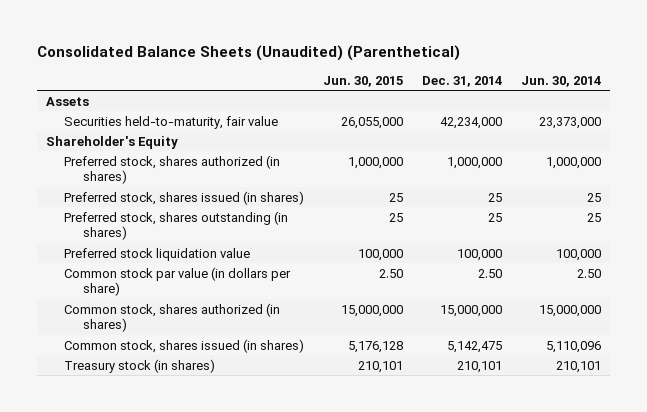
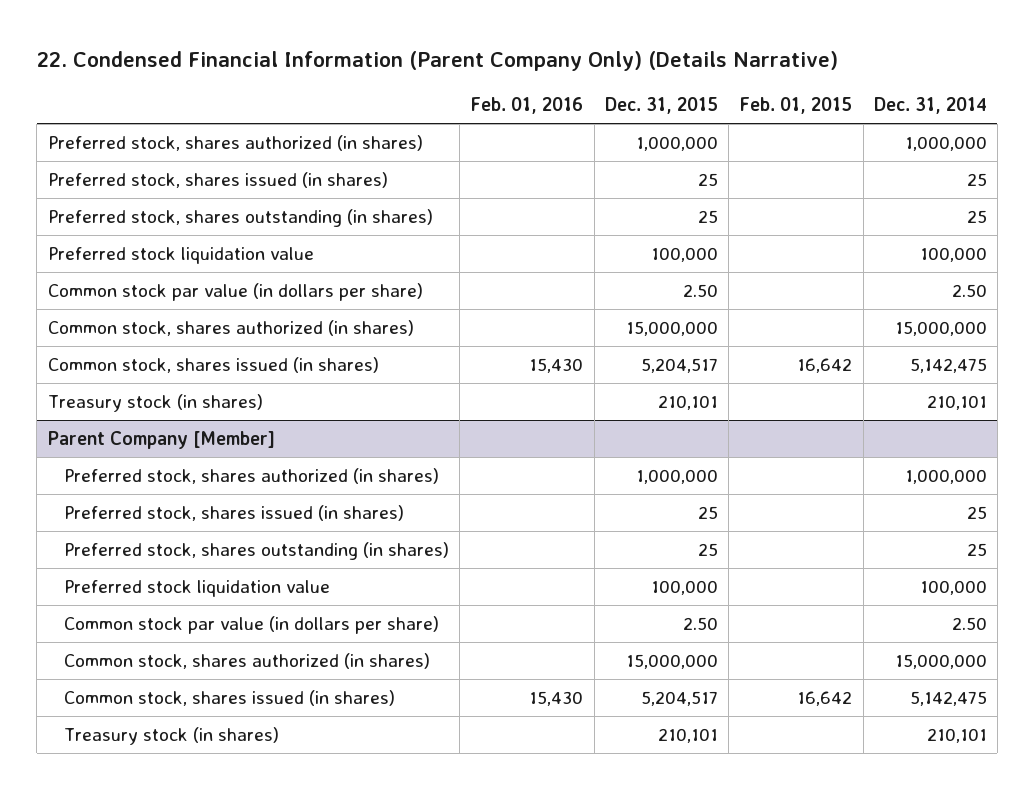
[36,45,460,62] Consolidated Balance Sheets (Unaudited) (Parenthetical) -> [36,50,838,71] 22. Condensed Financial Information (Parent Company Only) (Details Narrative)
[323,75,404,87] Jun. 30, 2015 -> none
[520,75,601,87] Jun. 30, 2014 -> none
none -> [470,96,584,114] Feb. 01, 2016
none -> [604,96,718,114] Dec. 31, 2015
none -> [739,96,853,114] Feb. 01, 2015
[46,96,90,106] Assets -> none
[64,115,279,129] Securities held-to-maturity, fair value -> none
[46,135,179,149] Shareholder's Equity -> none
none -> [47,431,275,450] Parent Company [Member]
none -> [64,468,440,485] Preferred stock, shares authorized (in shares)
none -> [64,505,405,522] Preferred stock, shares issued (in shares)
none -> [64,542,450,561] Preferred stock, shares outstanding (in shares)
none -> [64,580,331,598] Preferred stock liquidation value
none -> [64,616,440,635] Common stock par value (in dollars per share)
none -> [64,653,431,670] Common stock, shares authorized (in shares)
none -> [64,690,396,707] Common stock, shares issued (in shares)
none -> [64,727,280,746] Treasury stock (in shares)

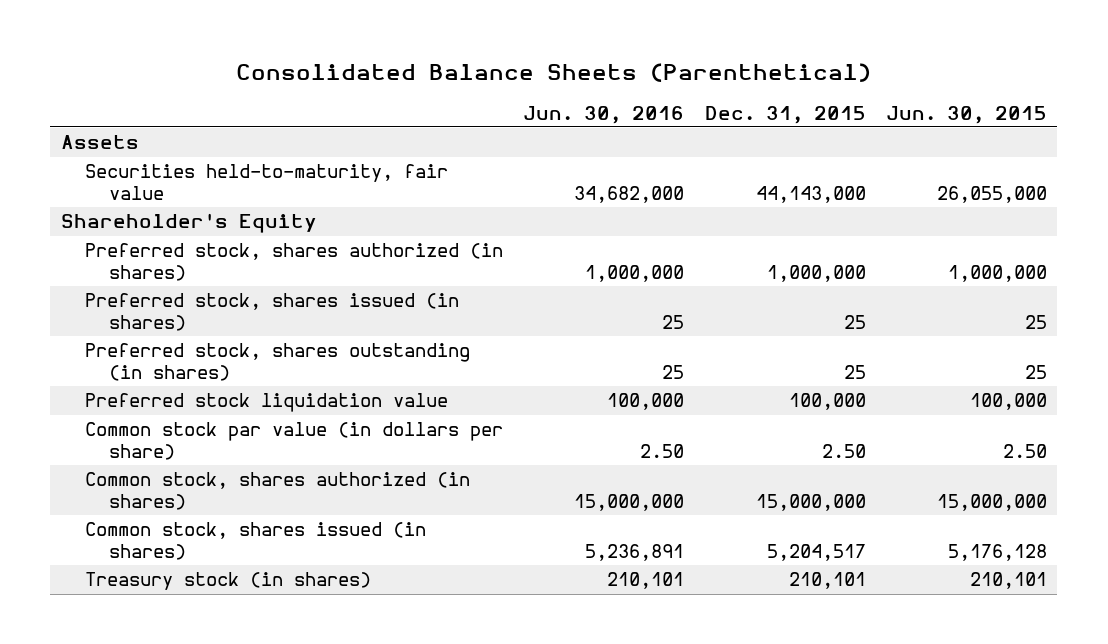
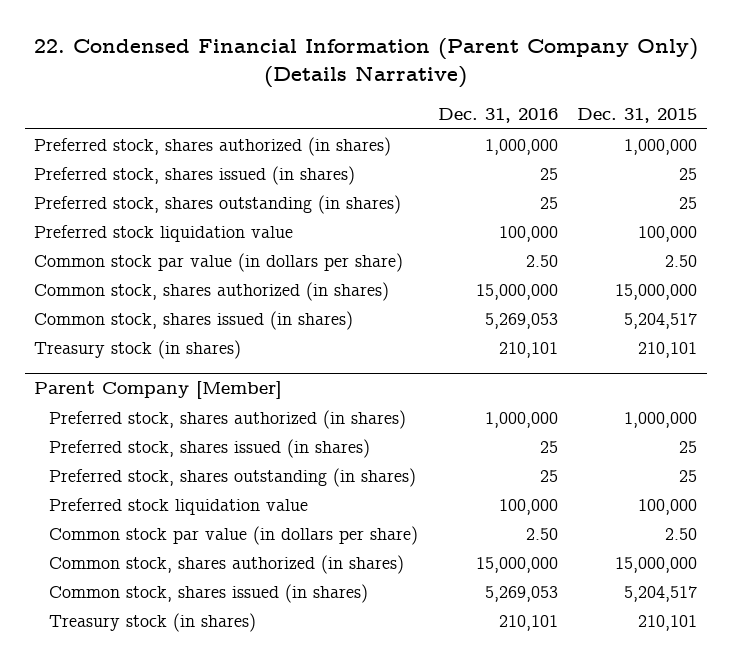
[235,62,871,82] Consolidated Balance Sheets (Parenthetical) -> [33,37,698,89] 22. Condensed Financial Information (Parent Company Only) (Details Narrative)
[523,105,685,124] Jun. 30, 2016 -> none
[886,105,1048,124] Jun. 30, 2015 -> none
none -> [437,108,558,124] Dec. 31, 2016
[60,135,139,150] Assets -> none
[84,164,448,201] Securities held-to-maturity, fair value -> none
[60,213,317,234] Shareholder's Equity -> none
none -> [34,381,283,400] Parent Company [Member]
none -> [49,409,407,429] Preferred stock, shares authorized (in shares)
none -> [49,438,371,458] Preferred stock, shares issued (in shares)
none -> [49,467,417,487] Preferred stock, shares outstanding (in shares)
none -> [49,497,309,515] Preferred stock liquidation value
none -> [49,525,419,545] Common stock par value (in dollars per share)
none -> [49,554,405,574] Common stock, shares authorized (in shares)
none -> [49,583,369,603] Common stock, shares issued (in shares)
none -> [49,612,257,632] Treasury stock (in shares)

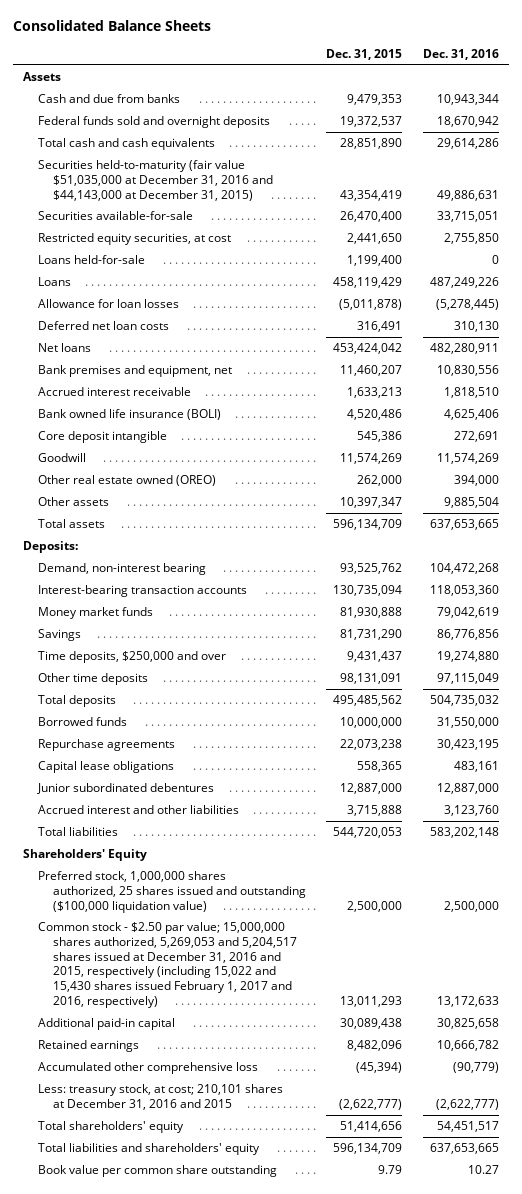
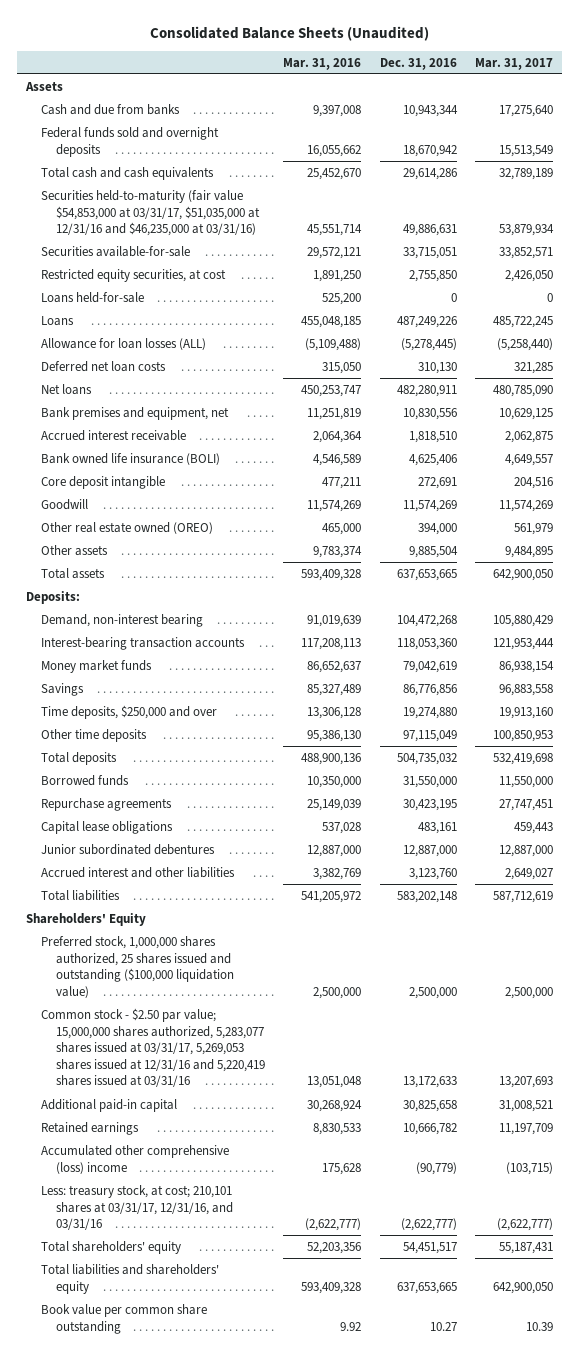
[13,19,212,31] Consolidated Balance Sheets -> [149,25,429,41] Consolidated Balance Sheets (Unaudited)
[326,48,403,60] Dec. 31, 2015 -> none
none -> [283,57,362,70] Mar. 31, 2016
none -> [475,57,554,70] Mar. 31, 2017
[38,160,273,201] Securities held-to-maturity (fair value $51,035,000 at December 31, 2016 and $44,143,000 at December 31, 2015) -> [41,189,260,237] Securities held-to-maturity (fair value $54,853,000 at 03/31/17, $51,035,000 at 12/31/16 and $46,235,000 at 03/31/16)
[38,299,180,309] Allowance for loan losses -> [41,337,207,350] Allowance for loan losses (ALL)
[38,922,297,1008] Common stock - $2.50 par value; 15,000,000 shares authorized, 5,269,053 and 5,204,517 shares issued at December 31, 2016 and 2015, respectively (including 15,022 and 15,430 shares issued February 1, 2017 and 2016, respectively) -> [41,1007,265,1088] Common stock - $2.50 par value; 15,000,000 shares authorized, 5,283,077 shares issued at 03/31/17, 5,269,053 shares issued at 12/31/16 and 5,220,419 shares issued at 03/31/16
[38,1062,259,1075] Accumulated other comprehensive loss -> [41,1144,230,1174] Accumulated other comprehensive (loss) income
[38,1084,284,1110] Less: treasury stock, at cost; 210,101 shares at December 31, 2016 and 2015 -> [41,1184,233,1231] Less: treasury stock, at cost; 210,101 shares at 03/31/17, 12/31/16, and 03/31/16

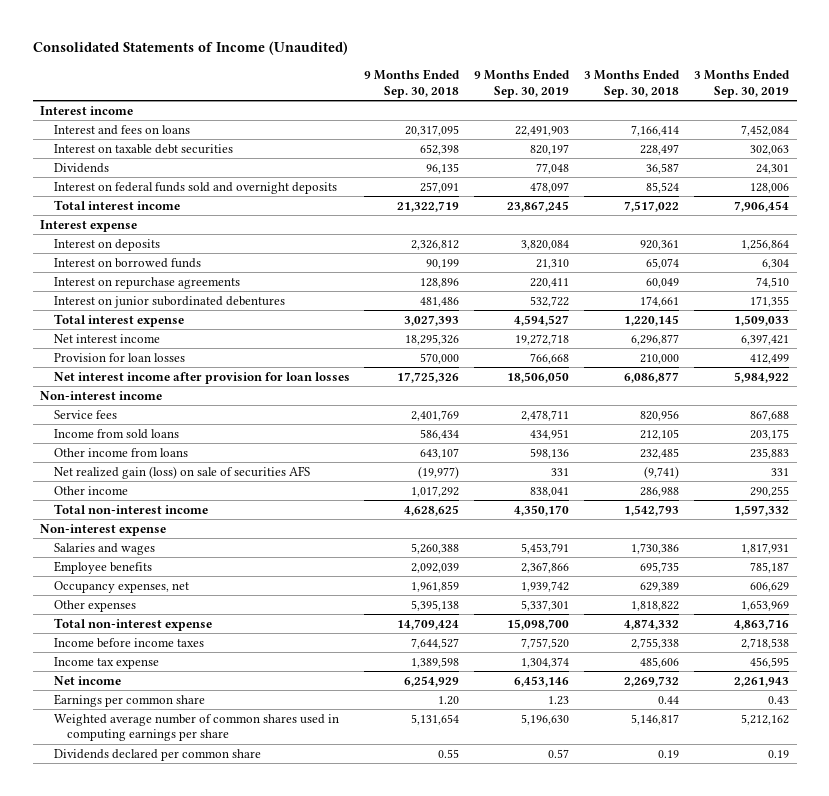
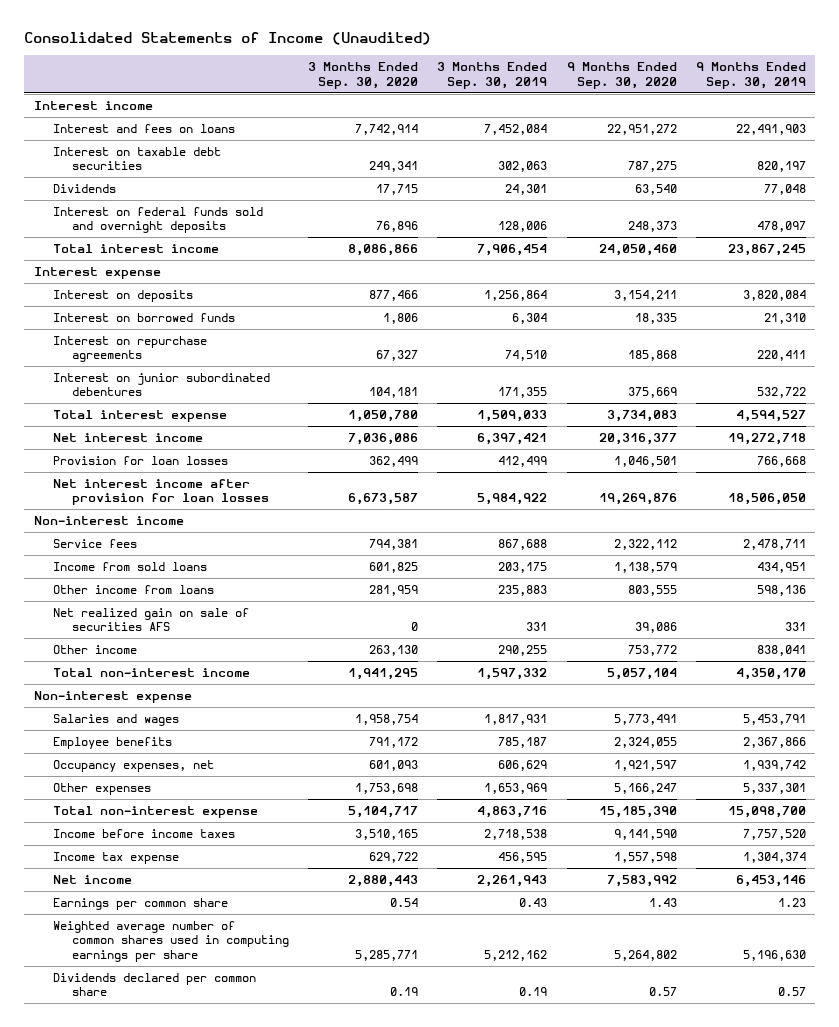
[364,68,461,98] 9 Months Ended Sep. 30, 2018 -> none
[584,68,681,98] 3 Months Ended Sep. 30, 2018 -> none
none -> [308,62,419,89] 3 Months Ended Sep. 30, 2020
none -> [566,62,677,89] 9 Months Ended Sep. 30, 2020
[53,465,310,479] Net realized gain (loss) on sale of securities AFS -> [52,608,249,632] Net realized gain on sale of securities AFS

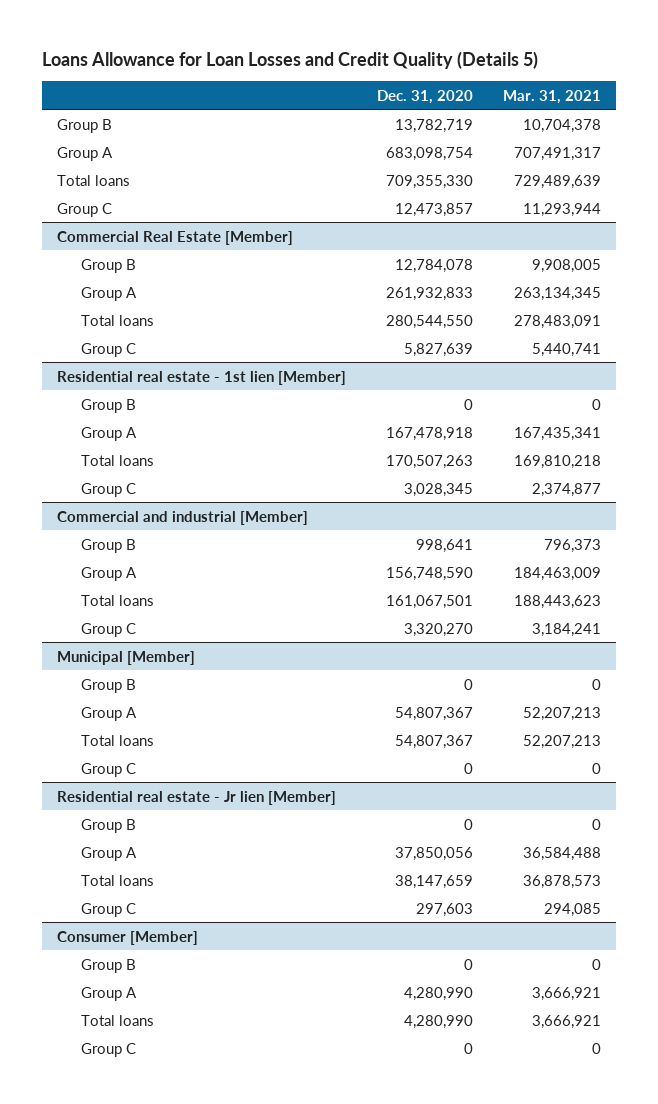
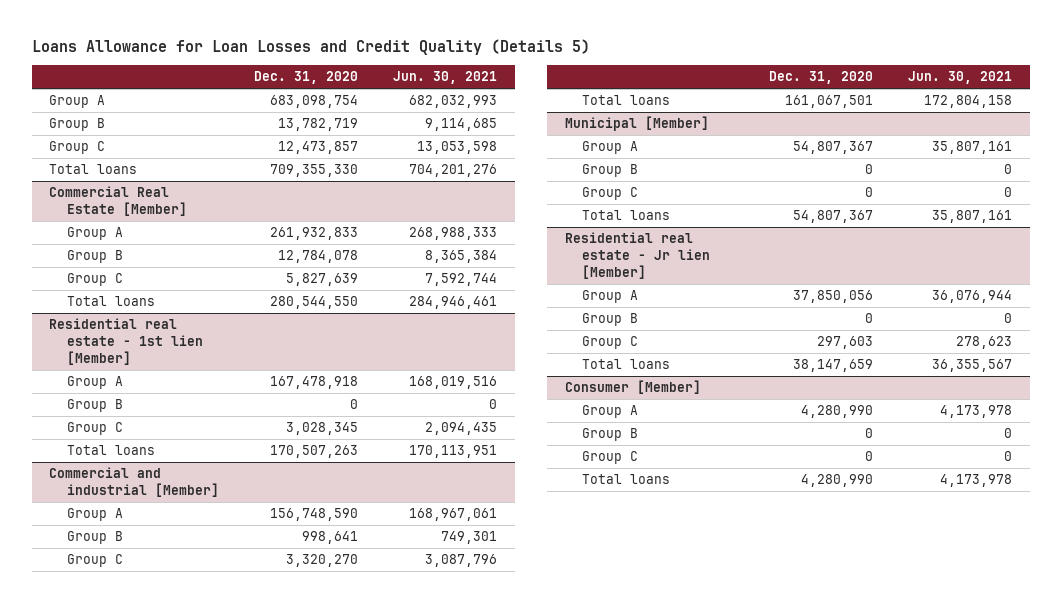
[503,89,602,104] Mar. 31, 2021 -> none
none -> [393,71,498,85] Jun. 30, 2021
[57,118,113,133] Group B -> [49,118,106,132] Group B
[57,174,131,186] Total loans -> [49,164,138,175] Total loans
[80,258,136,273] Group B -> [66,250,123,264] Group B
[80,314,154,326] Total loans -> [66,296,155,307] Total loans
[80,398,136,413] Group B -> [66,399,123,413] Group B
[80,454,154,466] Total loans -> [66,445,155,456] Total loans
[80,538,136,553] Group B -> [66,531,123,545] Group B
[80,594,154,606] Total loans -> [581,95,670,106] Total loans
[80,678,136,693] Group B -> [581,164,638,178] Group B
[80,734,154,746] Total loans -> [581,210,670,221] Total loans
[80,818,136,833] Group B -> [581,313,638,327] Group B
[80,874,154,886] Total loans -> [581,359,670,370] Total loans
[80,958,136,973] Group B -> [581,428,638,442] Group B
[80,1014,154,1026] Total loans -> [581,474,670,485] Total loans

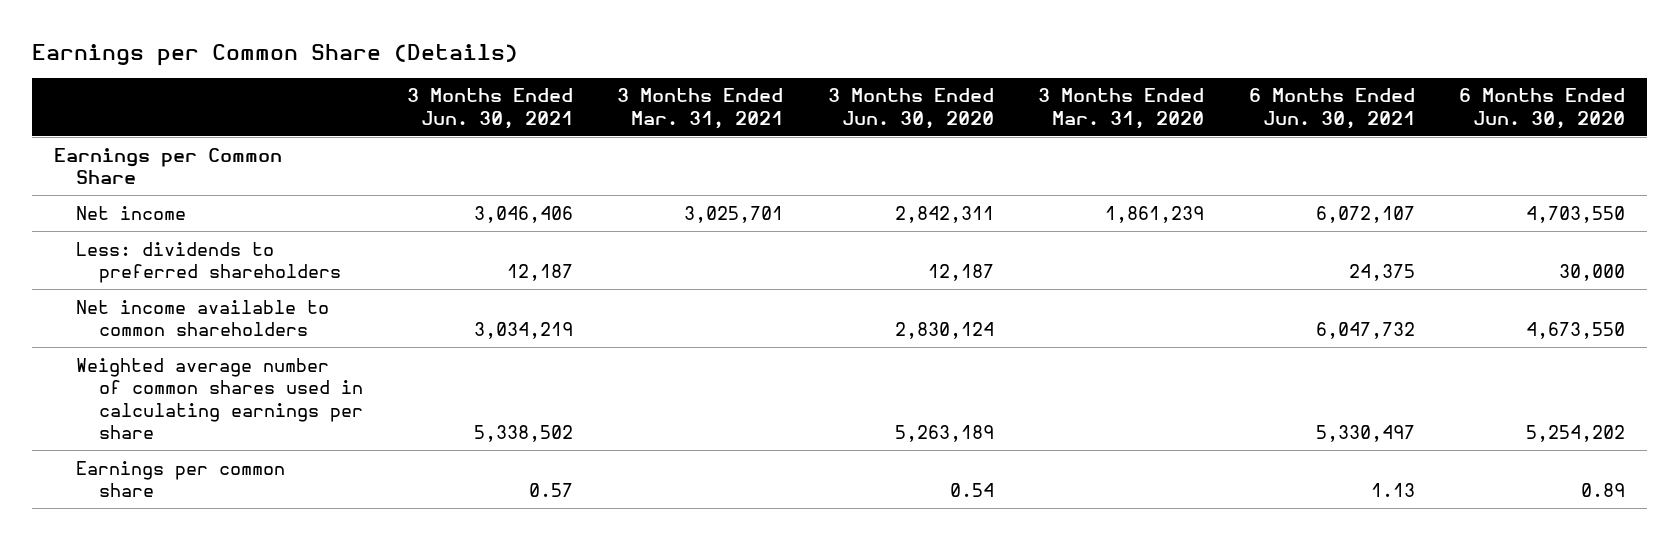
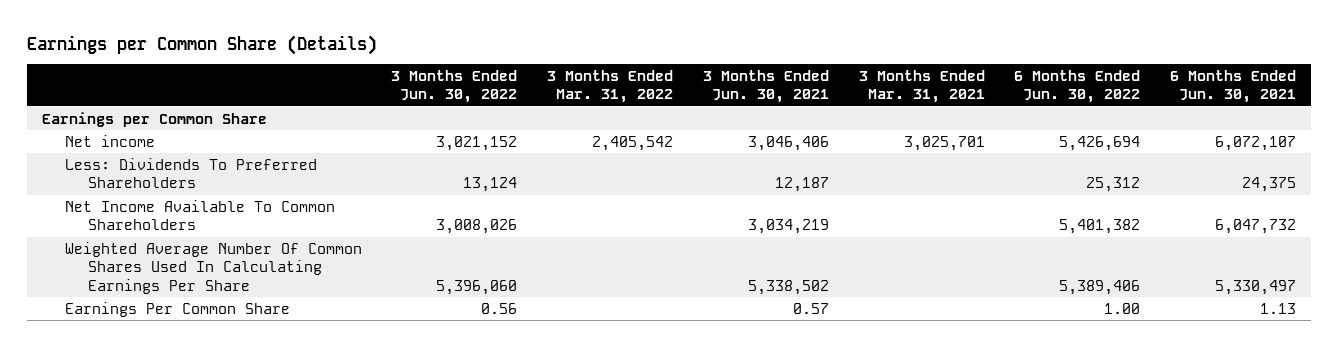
[827,88,994,129] 3 Months Ended Jun. 30, 2020 -> none
[1038,88,1205,129] 3 Months Ended Mar. 31, 2020 -> none
[1459,88,1626,129] 6 Months Ended Jun. 30, 2020 -> none
none -> [391,69,518,104] 3 Months Ended Jun. 30, 2022
none -> [547,69,674,104] 3 Months Ended Mar. 31, 2022
none -> [1014,69,1141,104] 6 Months Ended Jun. 30, 2022
[76,241,341,284] Less: dividends to preferred shareholders -> [64,157,317,189] Less: Dividends To Preferred Shareholders
[76,299,330,337] Net income available to common shareholders -> [64,199,335,231] Net Income Available To Common Shareholders
[76,357,363,440] Weighted average number of common shares used in calculating earnings per share -> [64,241,362,294] Weighted Average Number Of Common Shares Used In Calculating Earnings Per Share
[76,460,286,498] Earnings per common share -> [64,301,290,317] Earnings Per Common Share

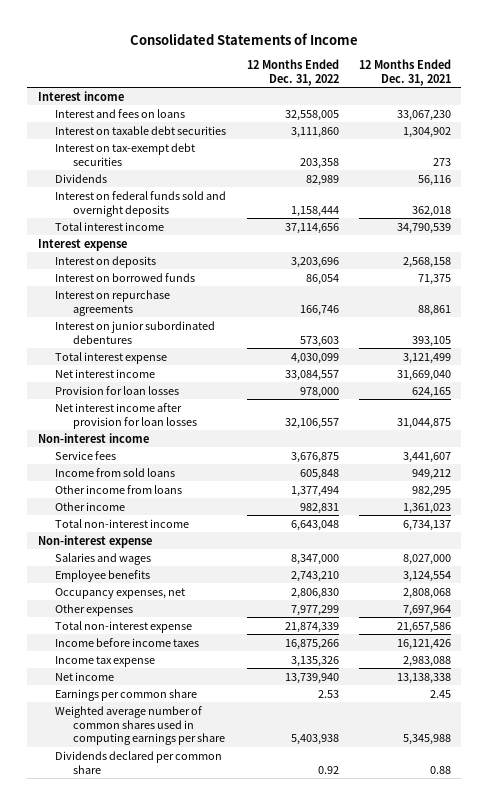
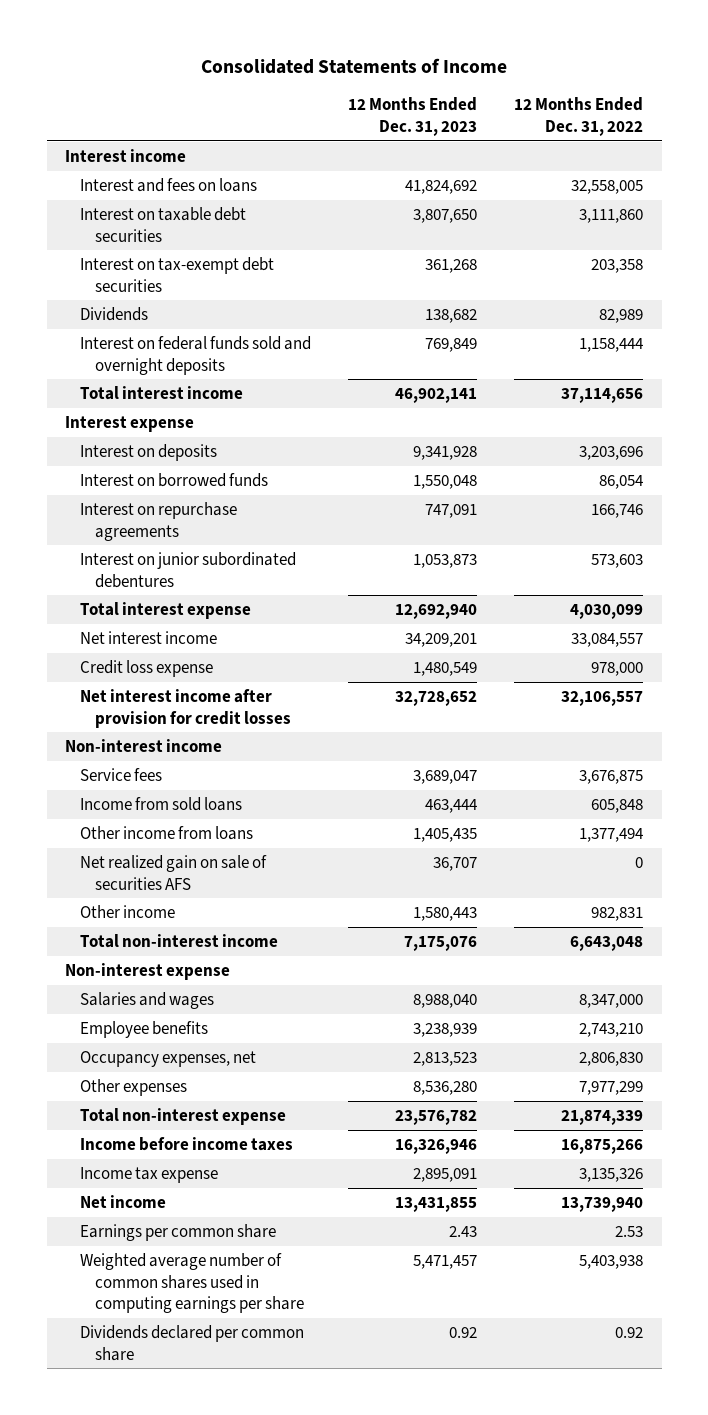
[359,58,452,86] 12 Months Ended Dec. 31, 2021 -> none
none -> [348,97,478,137] 12 Months Ended Dec. 31, 2023
[55,385,180,395] Provision for loan losses -> [80,660,214,678] Credit loss expense
[55,402,198,429] Net interest income after provision for loan losses -> [80,689,291,728] Net interest income after provision for credit losses
none -> [80,855,268,890] Net realized gain on sale of securities AFS

